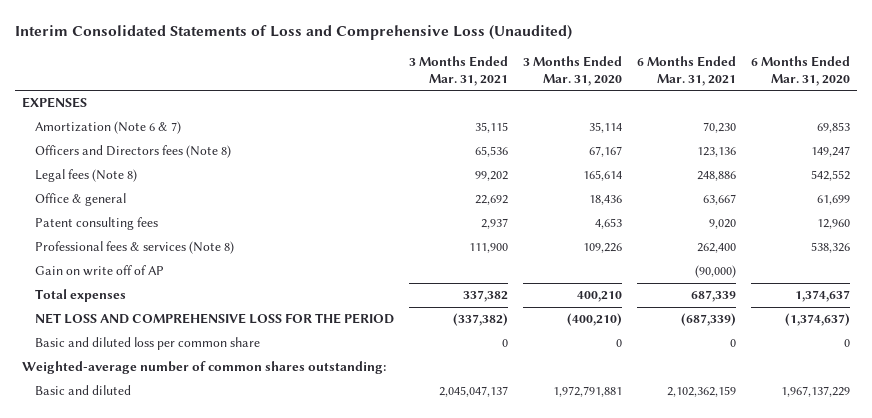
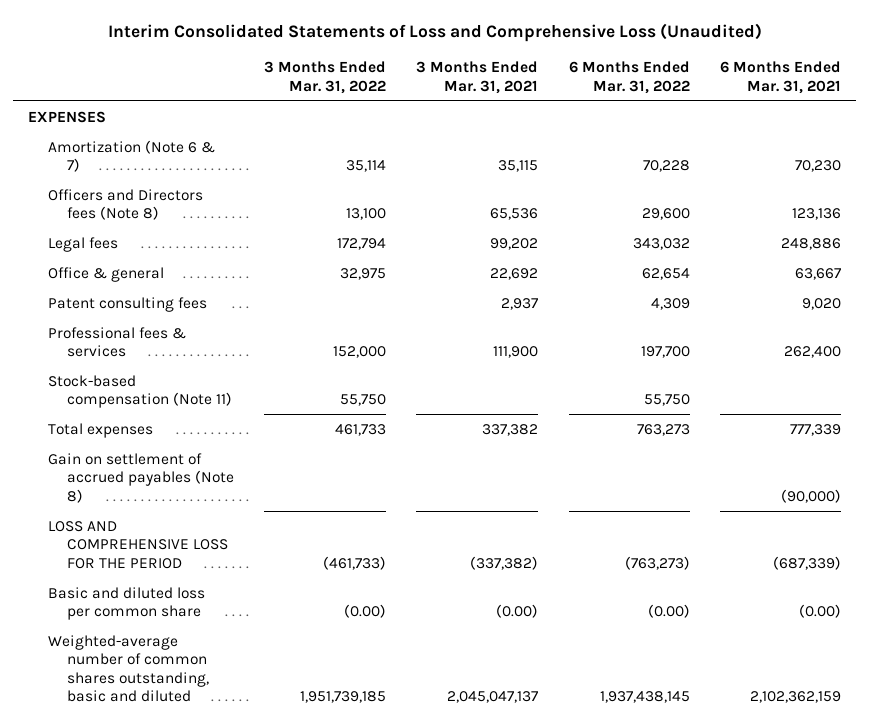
[522,55,622,86] 3 Months Ended Mar. 31, 2020 -> none
[750,55,850,86] 6 Months Ended Mar. 31, 2020 -> none
none -> [263,61,386,94] 3 Months Ended Mar. 31, 2022
none -> [568,61,690,94] 6 Months Ended Mar. 31, 2022
[34,169,137,183] Legal fees (Note 8) -> [47,236,118,252] Legal fees
[34,265,164,277] Gain on write off of AP -> none
[22,361,387,375] Weighted-average number of common shares outstanding: -> none
[34,241,234,255] Professional fees & services (Note 8) -> [47,326,186,358] Professional fees & services
none -> [47,374,232,409] Stock-based compensation (Note 11)
[690,290,736,303] 687,339 -> [790,423,842,436] 777,339
none -> [47,452,234,503] Gain on settlement of accrued payables (Note 8)
[34,313,394,325] NET LOSS AND COMPREHENSIVE LOSS FOR THE PERIOD -> [47,520,228,569] LOSS AND COMPREHENSIVE LOSS FOR THE PERIOD
[501,339,508,348] 0 -> [496,604,539,619] (0.00)
[729,339,736,348] 0 -> [799,604,842,619] (0.00)
[34,385,131,396] Basic and diluted -> [47,634,209,703] Weighted-average number of common shares outstanding, basic and diluted

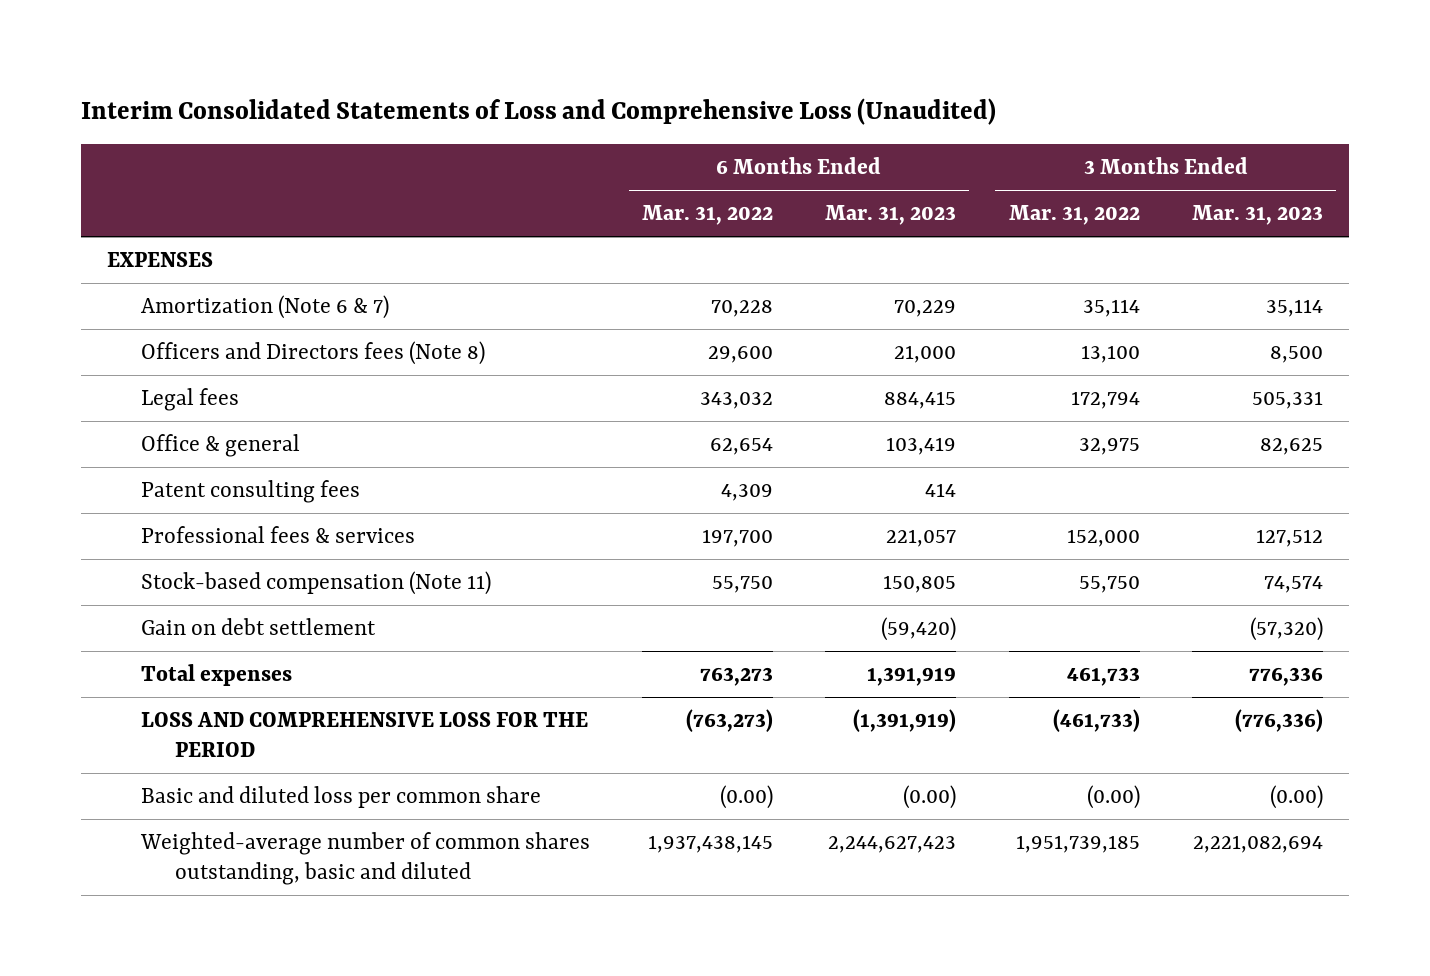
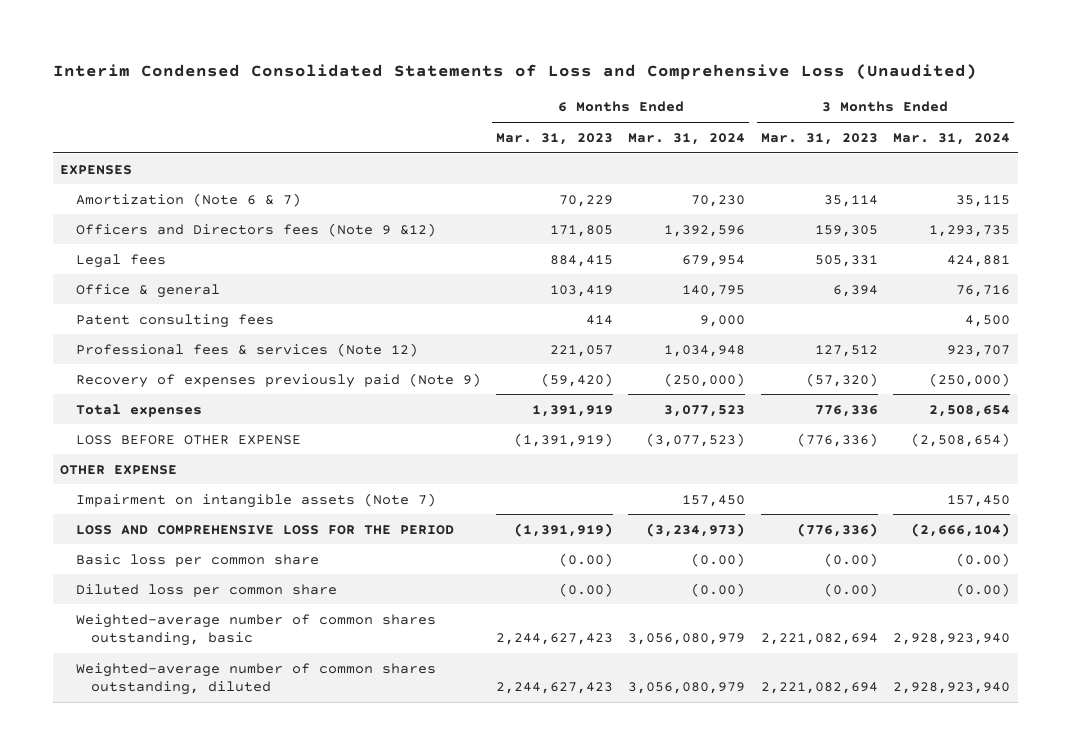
[80,98,996,126] Interim Consolidated Statements of Loss and Comprehensive Loss (Unaudited) -> [52,64,977,81] Interim Condensed Consolidated Statements of Loss and Comprehensive Loss (Unaudited)
[642,205,774,226] Mar. 31, 2022 -> none
[1008,205,1140,226] Mar. 31, 2022 -> none
none -> [628,132,746,145] Mar. 31, 2024
none -> [892,132,1010,145] Mar. 31, 2024
[140,341,485,366] Officers and Directors fees (Note 8) -> [75,222,436,237] Officers and Directors fees (Note 9 &12)
[894,345,957,364] 21,000 -> [550,224,614,237] 171,805
[1269,346,1323,364] 8,500 -> [814,224,878,237] 159,305
[1259,438,1323,456] 82,625 -> [832,284,878,297] 6,394
[140,571,491,596] Stock-based compensation (Note 11) -> none
[140,526,415,544] Professional fees & services -> [75,342,418,357] Professional fees & services (Note 12)
[140,618,376,636] Gain on debt settlement -> [75,372,481,388] Recovery of expenses previously paid (Note 9)
none -> [75,434,301,445] LOSS BEFORE OTHER EXPENSE
none -> [60,464,178,475] OTHER EXPENSE
none -> [75,492,436,508] Impairment on intangible assets (Note 7)
[140,786,541,809] Basic and diluted loss per common share -> [75,553,319,567] Basic loss per common share
none -> [75,583,337,597] Diluted loss per common share
[139,832,590,886] Weighted-average number of common shares outstanding, basic and diluted -> [75,613,436,647] Weighted-average number of common shares outstanding, basic
none -> [75,662,436,696] Weighted-average number of common shares outstanding, diluted

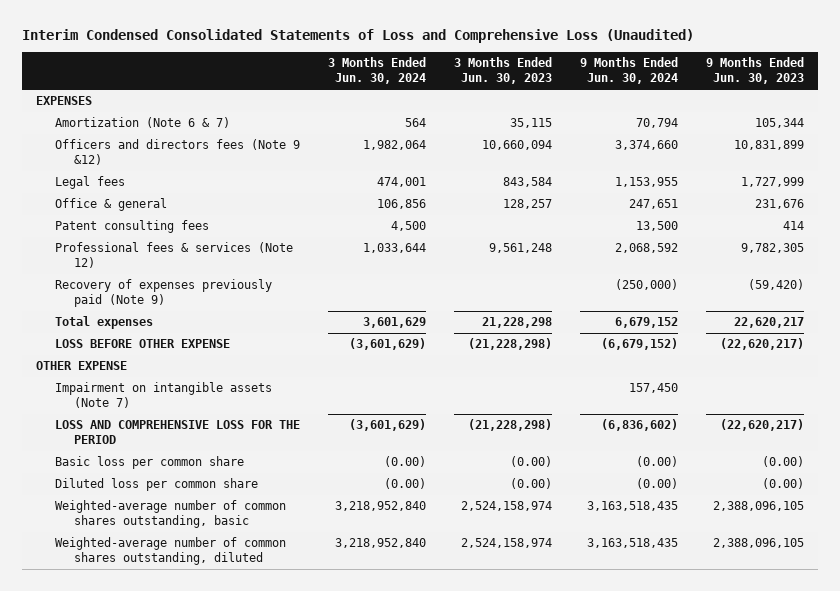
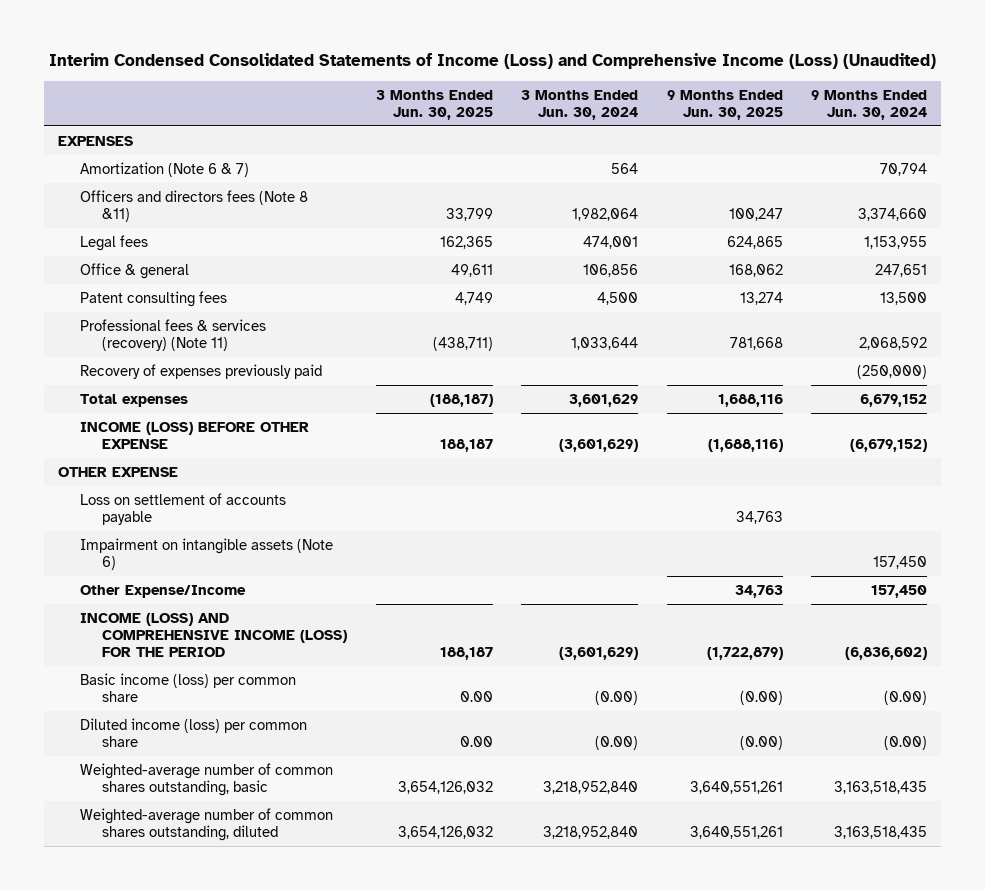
[21,29,694,44] Interim Condensed Consolidated Statements of Loss and Comprehensive Loss (Unaudited) -> [48,53,936,70] Interim Condensed Consolidated Statements of Income (Loss) and Comprehensive Income (Loss) (Unaudited)
[453,57,552,85] 3 Months Ended Jun. 30, 2023 -> none
[706,57,805,85] 9 Months Ended Jun. 30, 2023 -> none
none -> [375,89,493,120] 3 Months Ended Jun. 30, 2025
none -> [666,89,783,120] 9 Months Ended Jun. 30, 2025
[54,139,300,166] Officers and directors fees (Note 9 &12) -> [80,189,309,222] Officers and directors fees (Note 8 &11)
[54,242,293,269] Professional fees & services (Note 12) -> [80,318,267,351] Professional fees & services (recovery) (Note 11)
[54,279,272,308] Recovery of expenses previously paid (Note 9) -> [80,363,323,379] Recovery of expenses previously paid
[54,339,230,349] LOSS BEFORE OTHER EXPENSE -> [80,421,310,449] INCOME (LOSS) BEFORE OTHER EXPENSE
none -> [80,492,287,525] Loss on settlement of accounts payable
[54,382,272,409] Impairment on intangible assets (Note 7) -> [80,537,334,570] Impairment on intangible assets (Note 6)
none -> [80,584,247,598] Other Expense/Income
[54,420,300,445] LOSS AND COMPREHENSIVE LOSS FOR THE PERIOD -> [80,612,348,658] INCOME (LOSS) AND COMPREHENSIVE INCOME (LOSS) FOR THE PERIOD
[54,456,244,470] Basic loss per common share -> [80,672,297,702] Basic income (loss) per common share
[54,478,258,492] Diluted loss per common share -> [80,717,308,747] Diluted income (loss) per common share

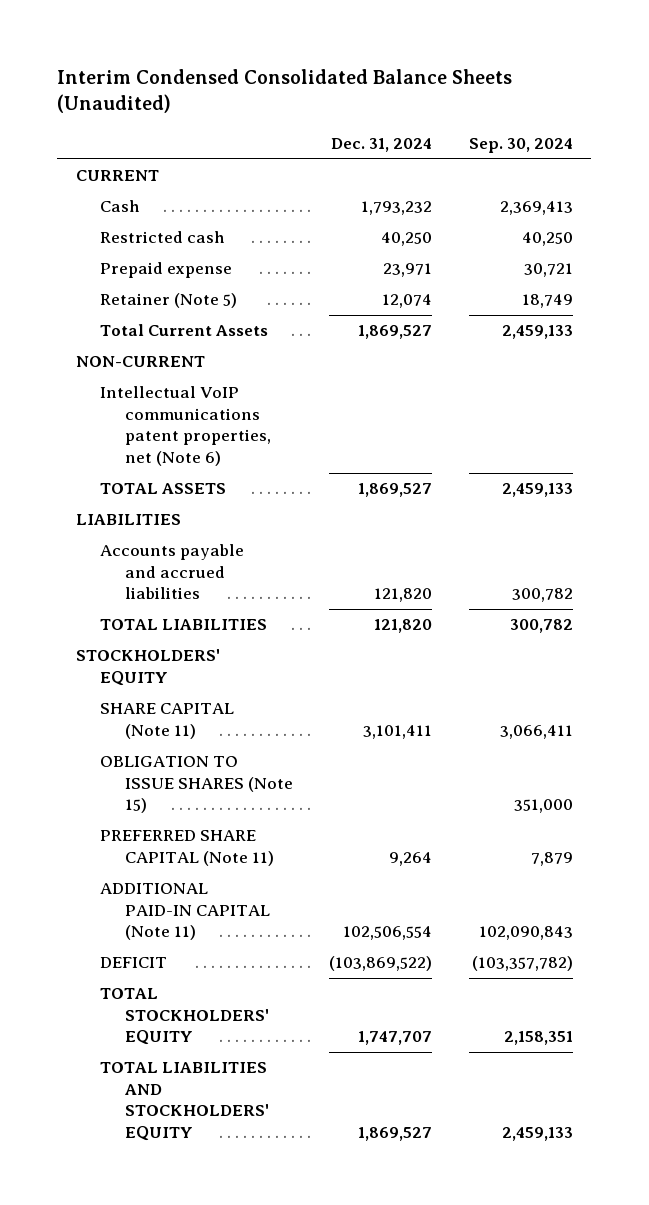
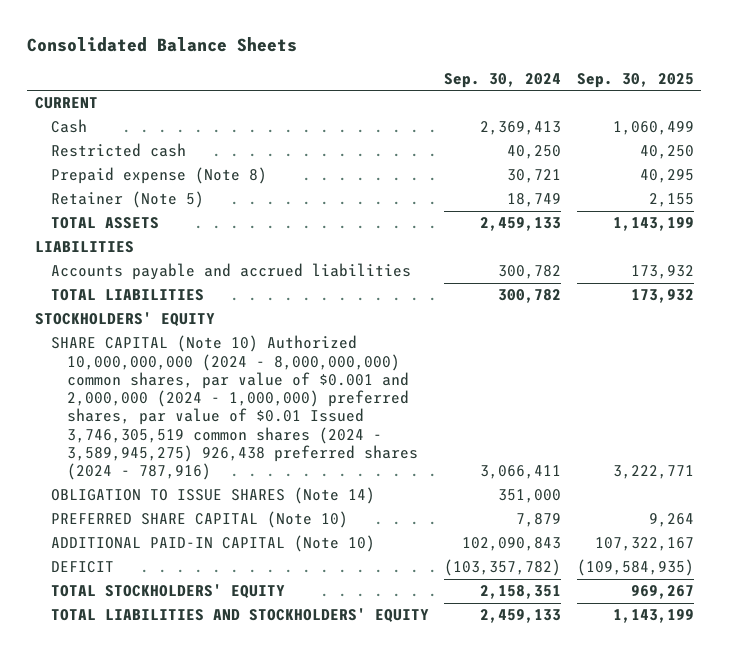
[57,68,513,114] Interim Condensed Consolidated Balance Sheets (Unaudited) -> [27,37,298,53] Consolidated Balance Sheets
[331,137,433,152] Dec. 31, 2024 -> none
none -> [576,72,694,88] Sep. 30, 2025
[100,262,233,279] Prepaid expense -> [50,167,267,185] Prepaid expense (Note 8)
[100,324,269,337] Total Current Assets -> none
[75,356,205,368] NON-CURRENT -> none
[100,386,271,466] Intellectual VoIP communications patent properties, net (Note 6) -> none
[100,703,235,739] SHARE CAPITAL (Note 11) -> [50,335,418,481] SHARE CAPITAL (Note 10) Authorized 10,000,000,000 (2024 - 8,000,000,000) common shares, par value of $0.001 and 2,000,000 (2024 - 1,000,000) preferred shares, par value of $0.01 Issued 3,746,305,519 common shares (2024 - 3,589,945,275) 926,438 preferred shares (2024 - 787,916)
[100,756,293,814] OBLIGATION TO ISSUE SHARES (Note 15) -> [50,487,375,505] OBLIGATION TO ISSUE SHARES (Note 14)
[100,830,274,866] PREFERRED SHARE CAPITAL (Note 11) -> [50,511,348,529] PREFERRED SHARE CAPITAL (Note 10)
[100,883,270,941] ADDITIONAL PAID-IN CAPITAL (Note 11) -> [50,535,375,553] ADDITIONAL PAID-IN CAPITAL (Note 10)

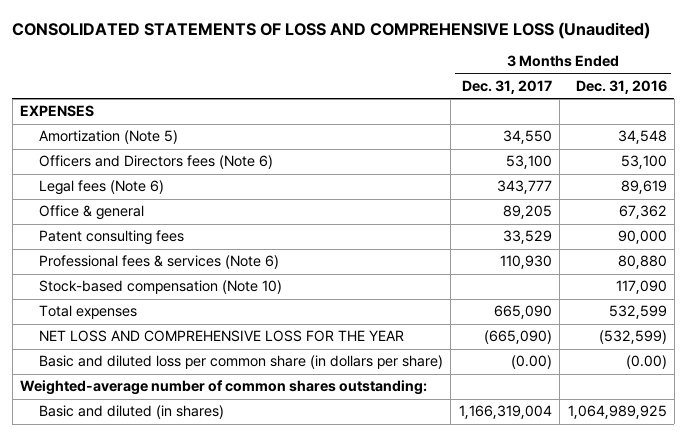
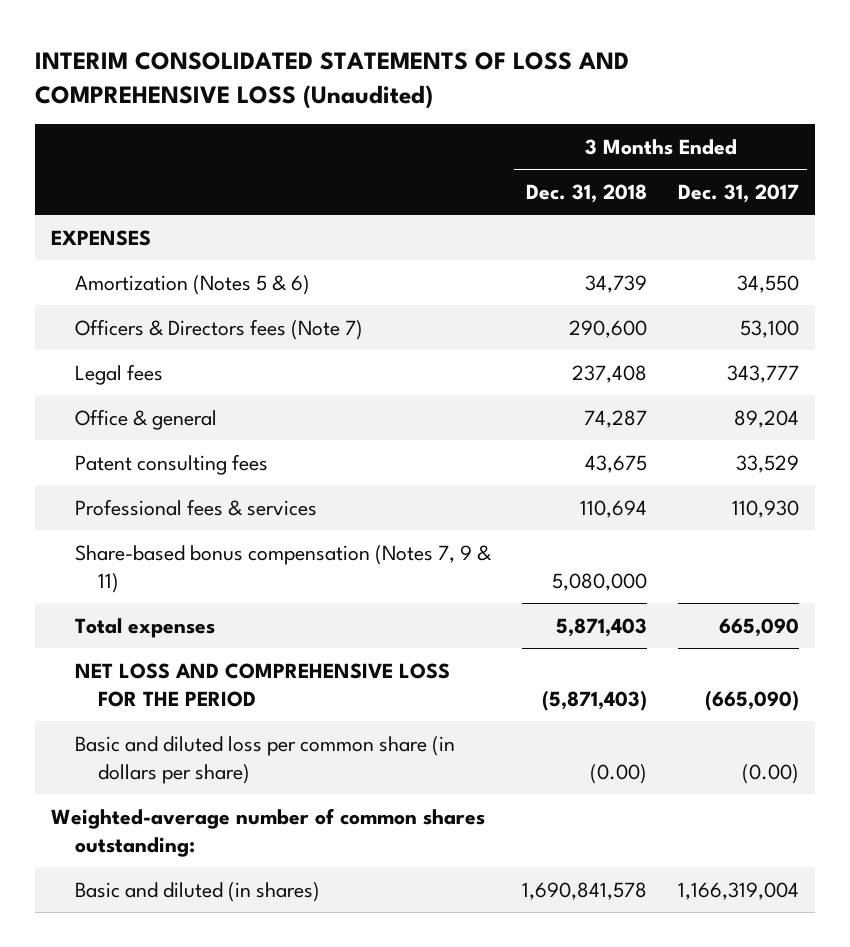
[12,21,651,39] CONSOLIDATED STATEMENTS OF LOSS AND COMPREHENSIVE LOSS (Unaudited) -> [35,52,630,109] INTERIM CONSOLIDATED STATEMENTS OF LOSS AND COMPREHENSIVE LOSS (Unaudited)
[575,79,667,94] Dec. 31, 2016 -> none
none -> [525,184,647,204] Dec. 31, 2018
[38,130,178,145] Amortization (Note 5) -> [74,274,310,295] Amortization (Notes 5 & 6)
[38,155,273,170] Officers and Directors fees (Note 6) -> [74,318,363,340] Officers & Directors fees (Note 7)
[38,180,164,196] Legal fees (Note 6) -> [74,363,163,385] Legal fees
[502,205,552,220] 89,205 -> [734,409,800,428] 89,204
[38,255,279,270] Professional fees & services (Note 6) -> [74,498,317,516] Professional fees & services
[38,280,282,295] Stock-based compensation (Note 10) -> [74,544,492,593] Share-based bonus compensation (Notes 7, 9 & 11)
[38,330,404,343] NET LOSS AND COMPREHENSIVE LOSS FOR THE YEAR -> [74,662,450,707] NET LOSS AND COMPREHENSIVE LOSS FOR THE PERIOD

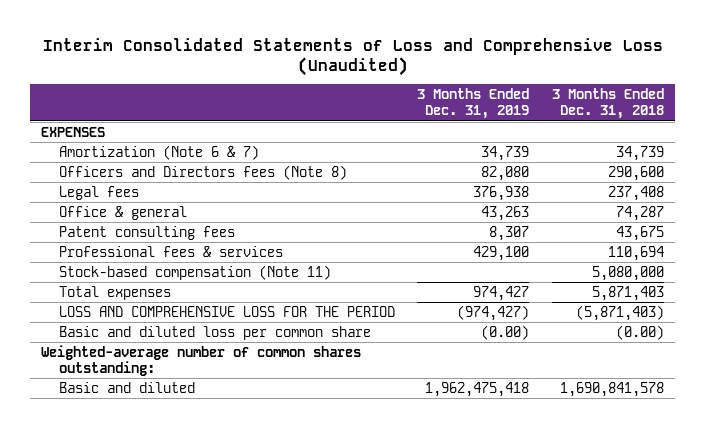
[35,52,630,109] INTERIM CONSOLIDATED STATEMENTS OF LOSS AND COMPREHENSIVE LOSS (Unaudited) -> [42,37,663,77] Interim Consolidated Statements of Loss and Comprehensive Loss (Unaudited)
[678,184,800,204] Dec. 31, 2017 -> none
none -> [417,87,530,120] 3 Months Ended Dec. 31, 2019
[74,274,310,295] Amortization (Notes 5 & 6) -> [58,144,259,160] Amortization (Note 6 & 7)
[74,318,363,340] Officers & Directors fees (Note 7) -> [58,164,347,180] Officers and Directors fees (Note 8)
[74,544,492,593] Share-based bonus compensation (Notes 7, 9 & 11) -> [58,264,331,280] Stock-based compensation (Note 11)
[74,662,450,707] NET LOSS AND COMPREHENSIVE LOSS FOR THE PERIOD -> [58,305,395,317] LOSS AND COMPREHENSIVE LOSS FOR THE PERIOD
[74,735,455,784] Basic and diluted loss per common share (in dollars per share) -> [58,325,371,340] Basic and diluted loss per common share
[74,881,320,902] Basic and diluted (in shares) -> [58,381,195,393] Basic and diluted

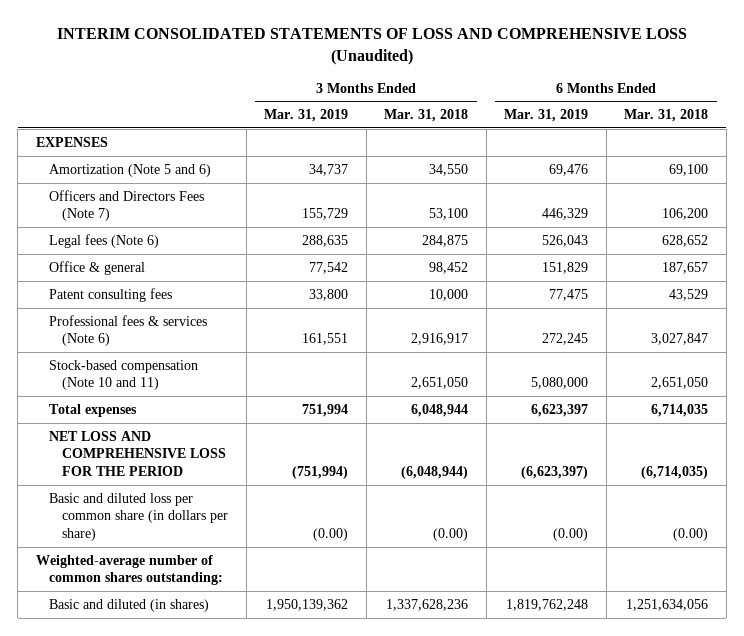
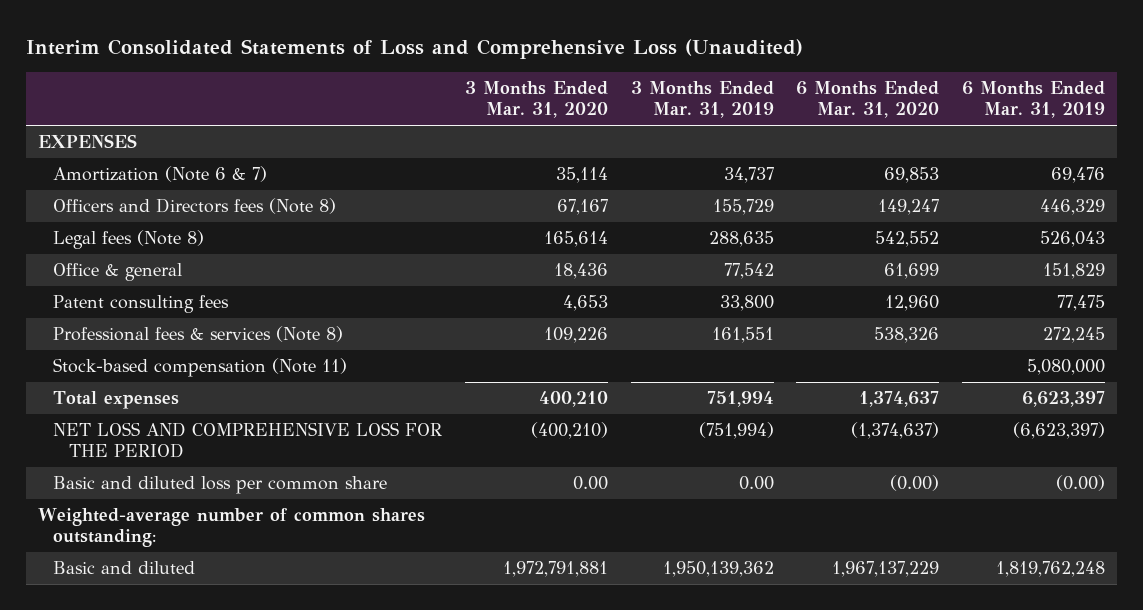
[57,28,688,65] INTERIM CONSOLIDATED STATEMENTS OF LOSS AND COMPREHENSIVE LOSS (Unaudited) -> [26,39,804,60] Interim Consolidated Statements of Loss and Comprehensive Loss (Unaudited)
[384,109,469,123] Mar. 31, 2018 -> none
[624,109,709,123] Mar. 31, 2018 -> none
none -> [464,81,608,119] 3 Months Ended Mar. 31, 2020
none -> [796,81,940,119] 6 Months Ended Mar. 31, 2020
[49,163,212,177] Amortization (Note 5 and 6) -> [53,166,268,183] Amortization (Note 6 & 7)
[49,189,205,222] Officers and Directors Fees (Note 7) -> [53,198,337,215] Officers and Directors fees (Note 8)
[49,233,160,248] Legal fees (Note 6) -> [53,230,205,250] Legal fees (Note 8)
[49,314,208,347] Professional fees & services (Note 6) -> [53,326,344,343] Professional fees & services (Note 8)
[49,359,199,391] Stock-based compensation (Note 10 and 11) -> [53,358,348,378] Stock-based compensation (Note 11)
[49,492,229,542] Basic and diluted loss per common share (in dollars per share) -> [53,476,388,495] Basic and diluted loss per common share
[313,528,349,542] (0.00) -> [738,476,774,491] 0.00
[49,598,210,612] Basic and diluted (in shares) -> [53,561,196,575] Basic and diluted

